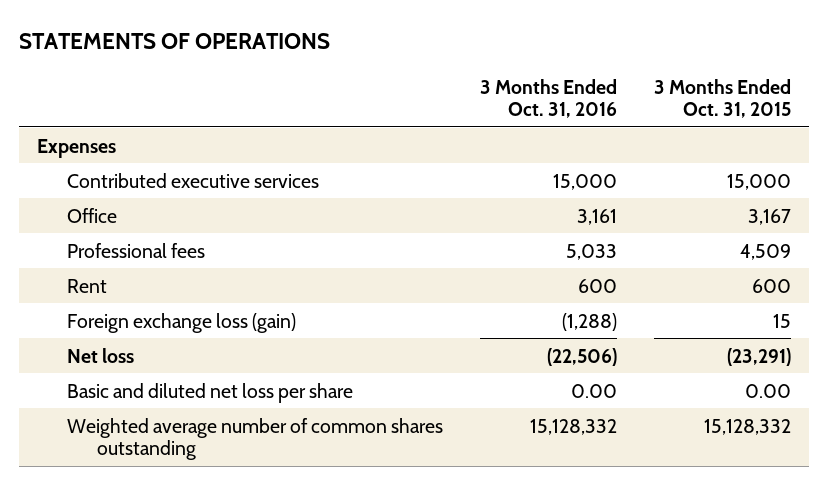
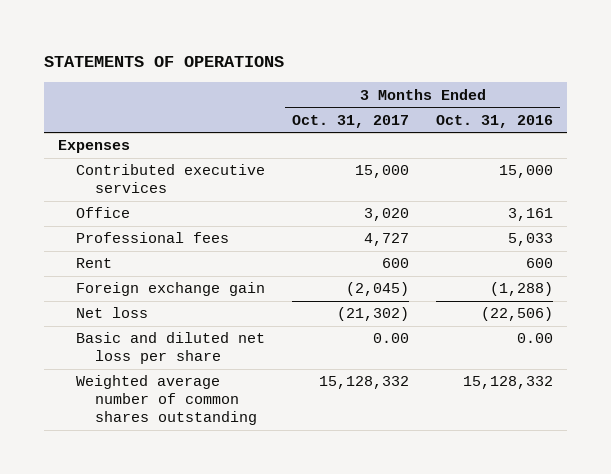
[653,78,791,119] 3 Months Ended Oct. 31, 2015 -> none
none -> [292,114,410,128] Oct. 31, 2017
[67,312,297,333] Foreign exchange loss (gain) -> [76,282,266,297] Foreign exchange gain

